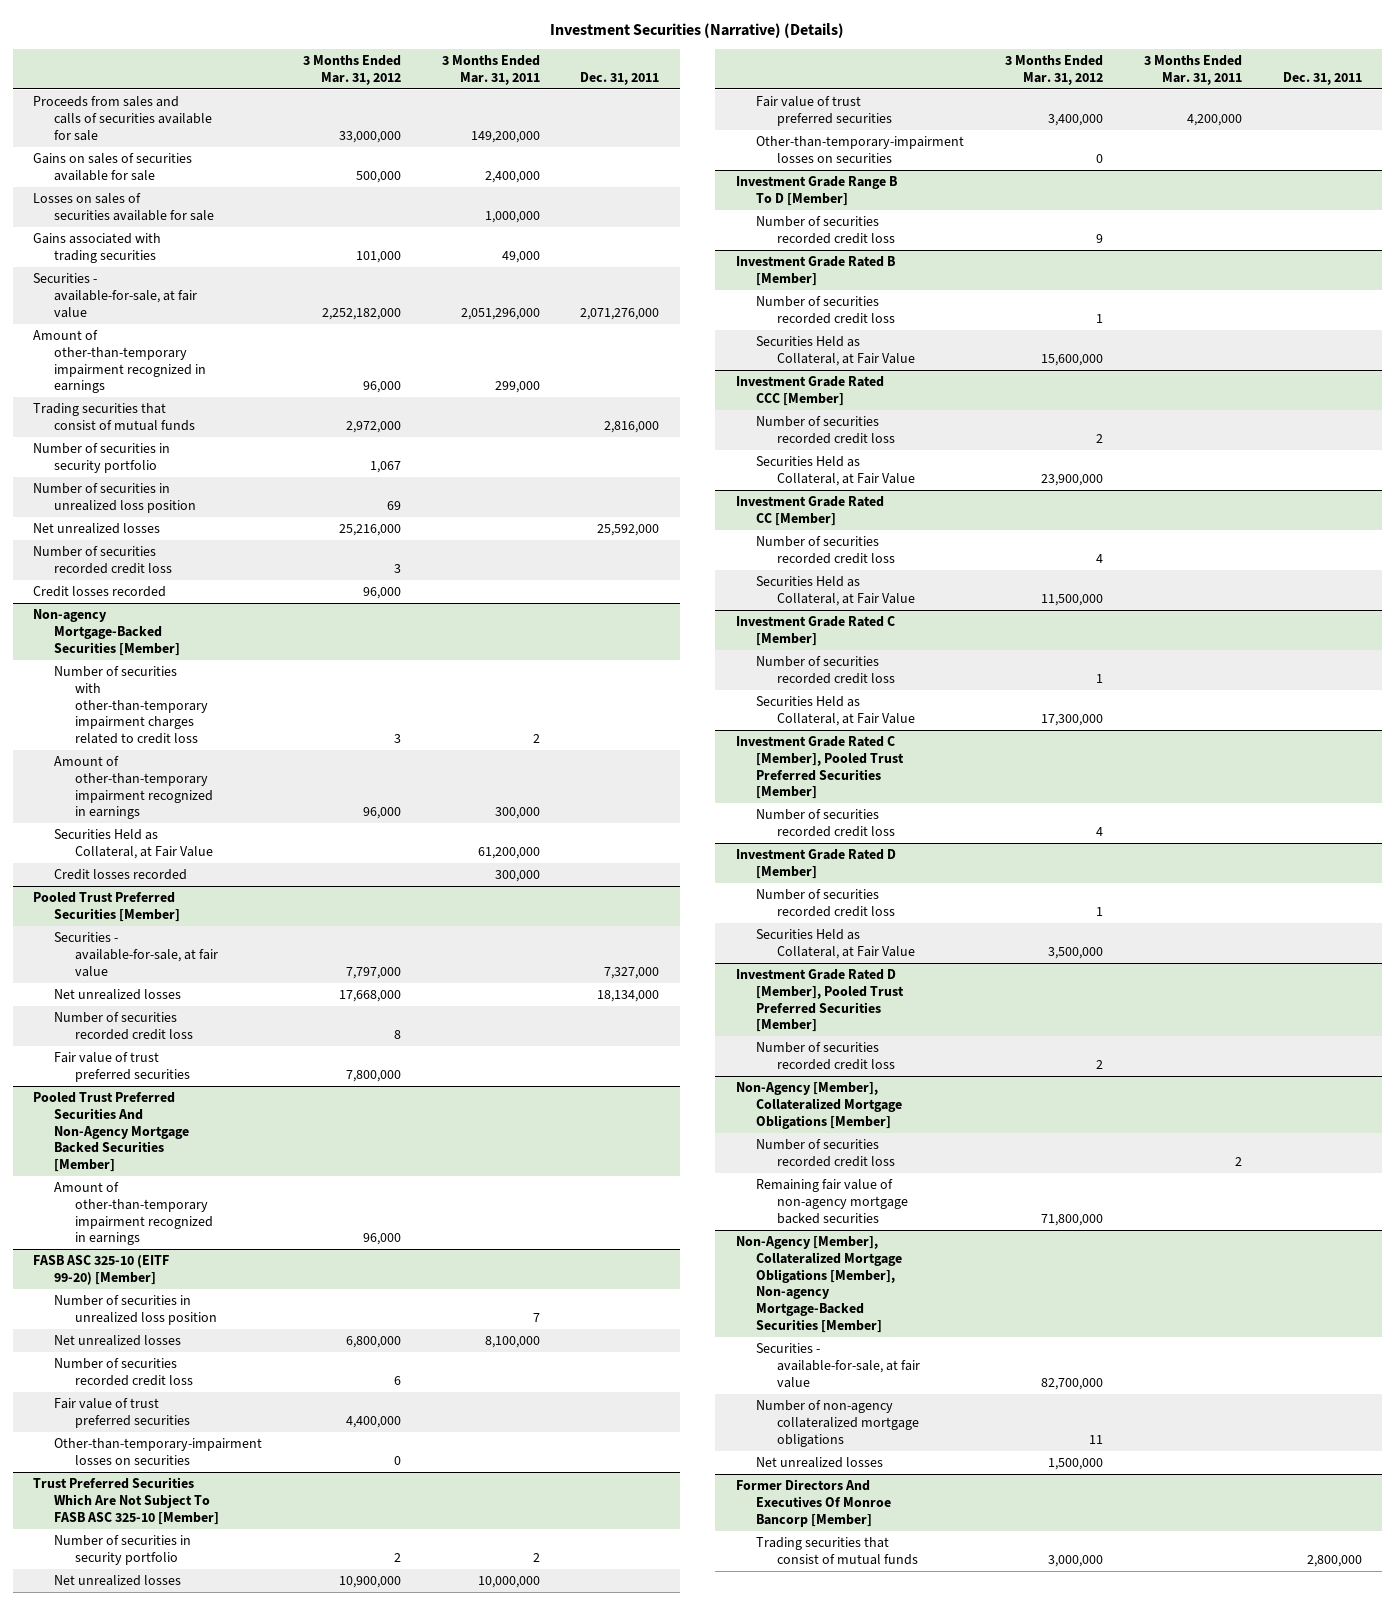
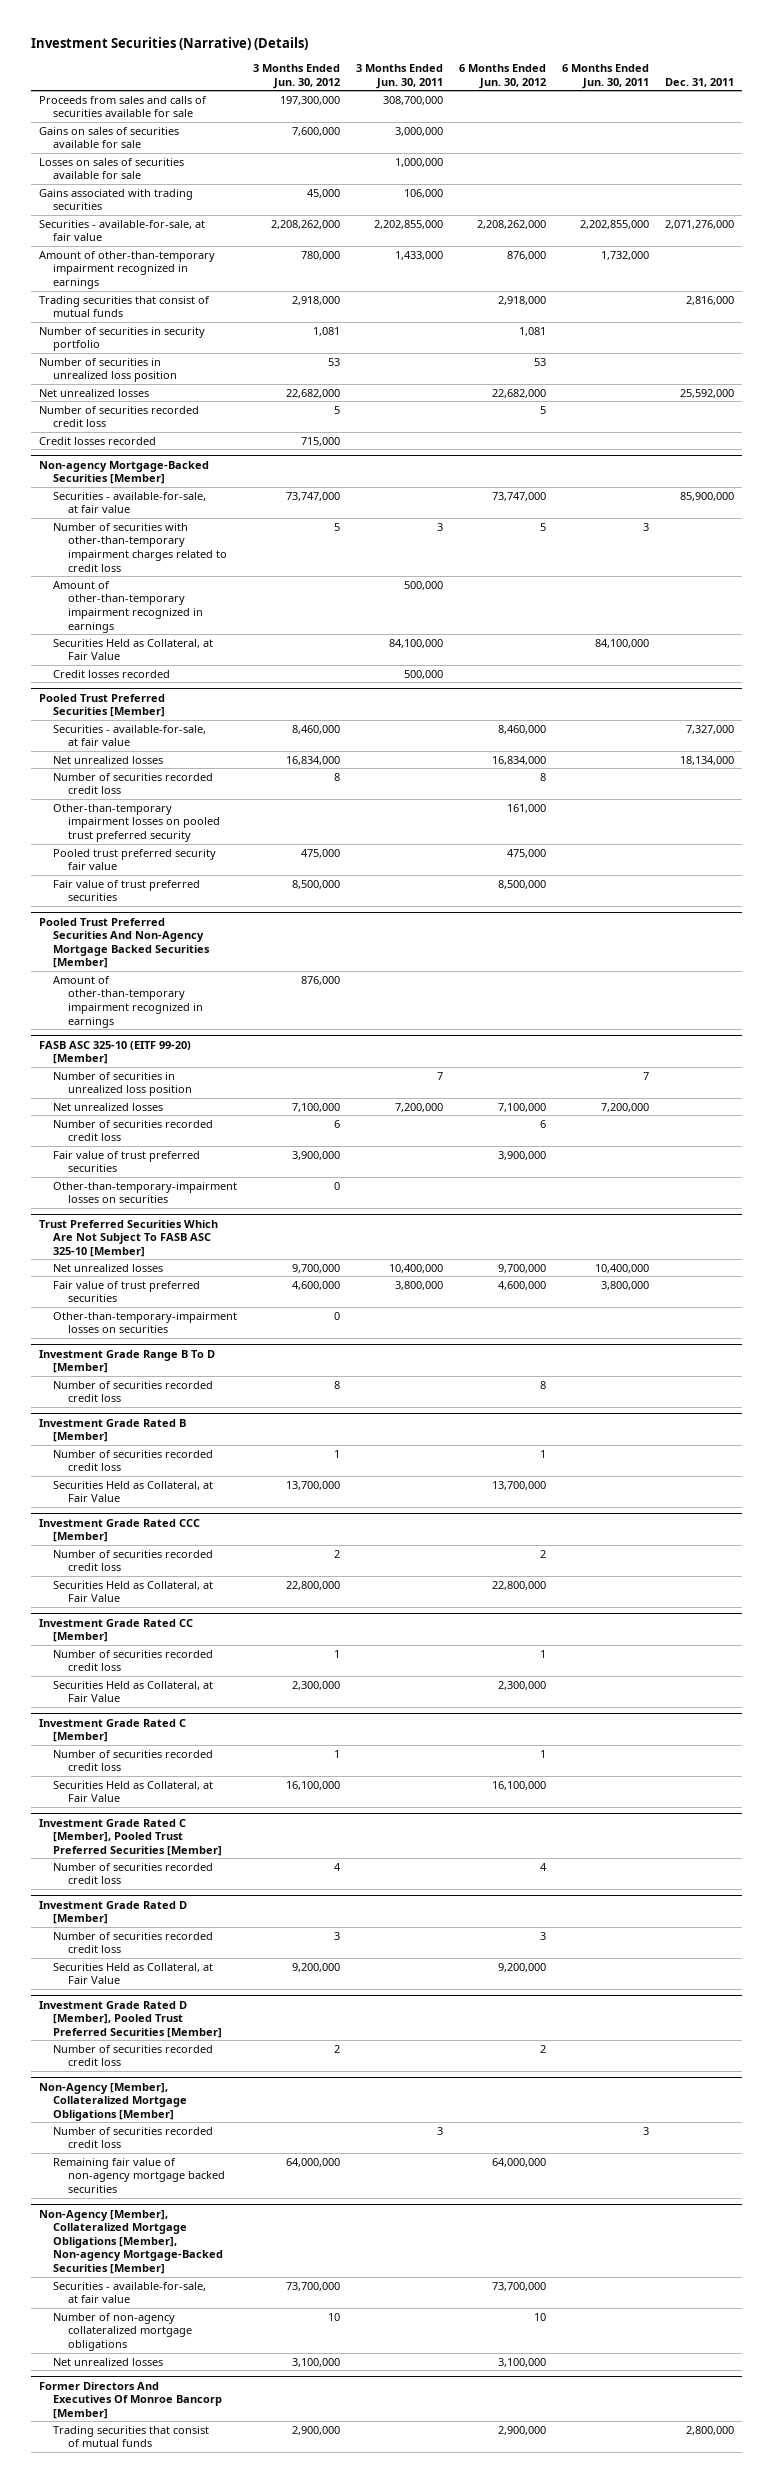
[302,55,401,85] 3 Months Ended Mar. 31, 2012 -> none
[441,55,540,85] 3 Months Ended Mar. 31, 2011 -> none
none -> [253,64,341,89] 3 Months Ended Jun. 30, 2012
none -> [356,64,444,89] 3 Months Ended Jun. 30, 2011
none -> [458,64,546,89] 6 Months Ended Jun. 30, 2012
none -> [561,64,649,89] 6 Months Ended Jun. 30, 2011
none -> [53,491,207,514] Securities - available-for-sale, at fair value
none -> [53,803,220,842] Other-than-temporary impairment losses on pooled trust preferred security
none -> [53,848,217,871] Pooled trust preferred security fair value
[54,1535,192,1566] Number of securities in security portfolio -> none

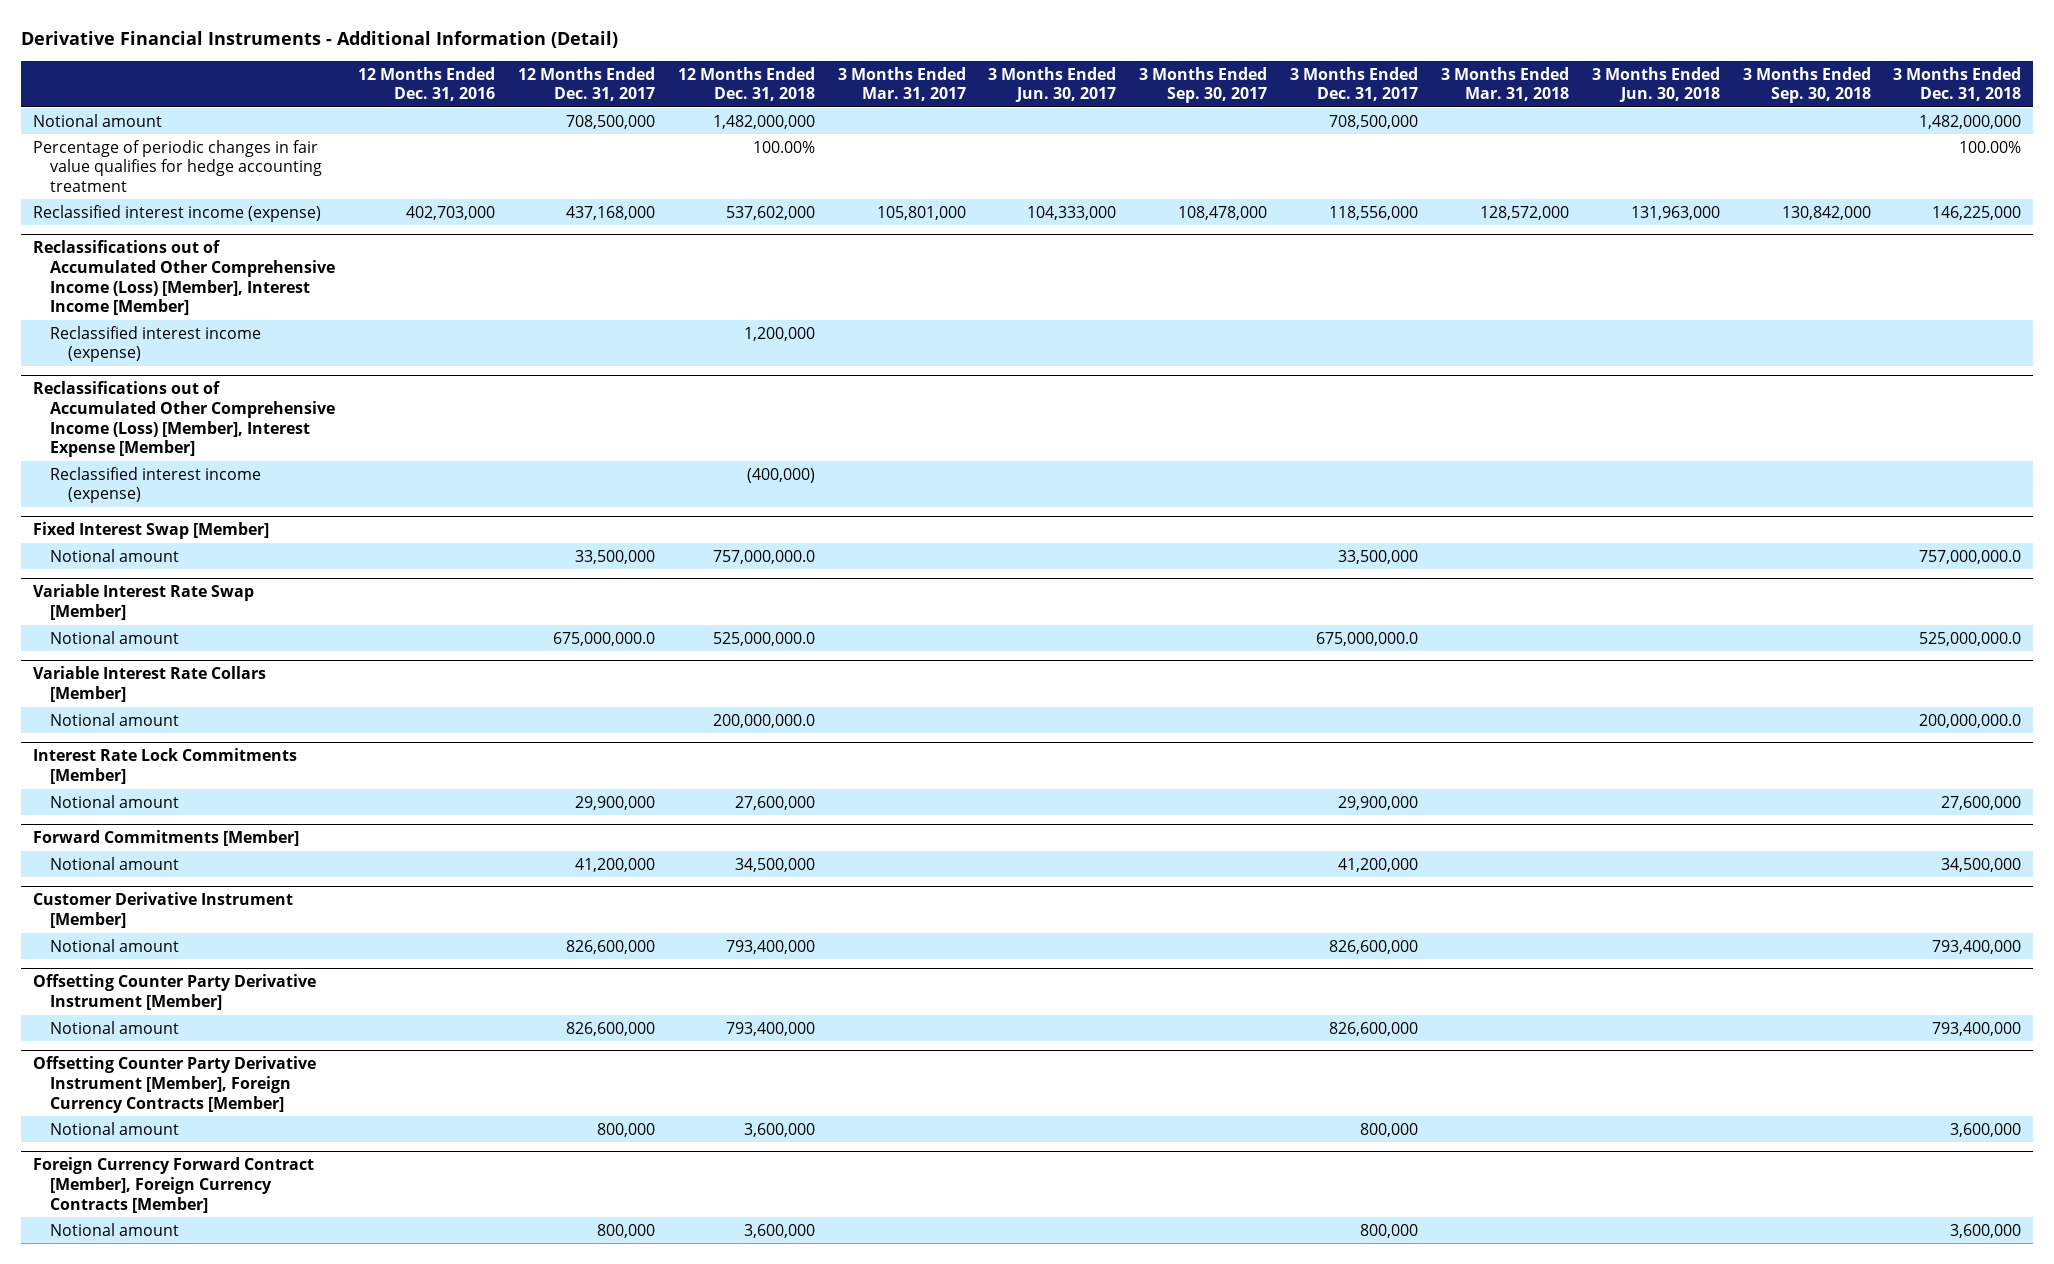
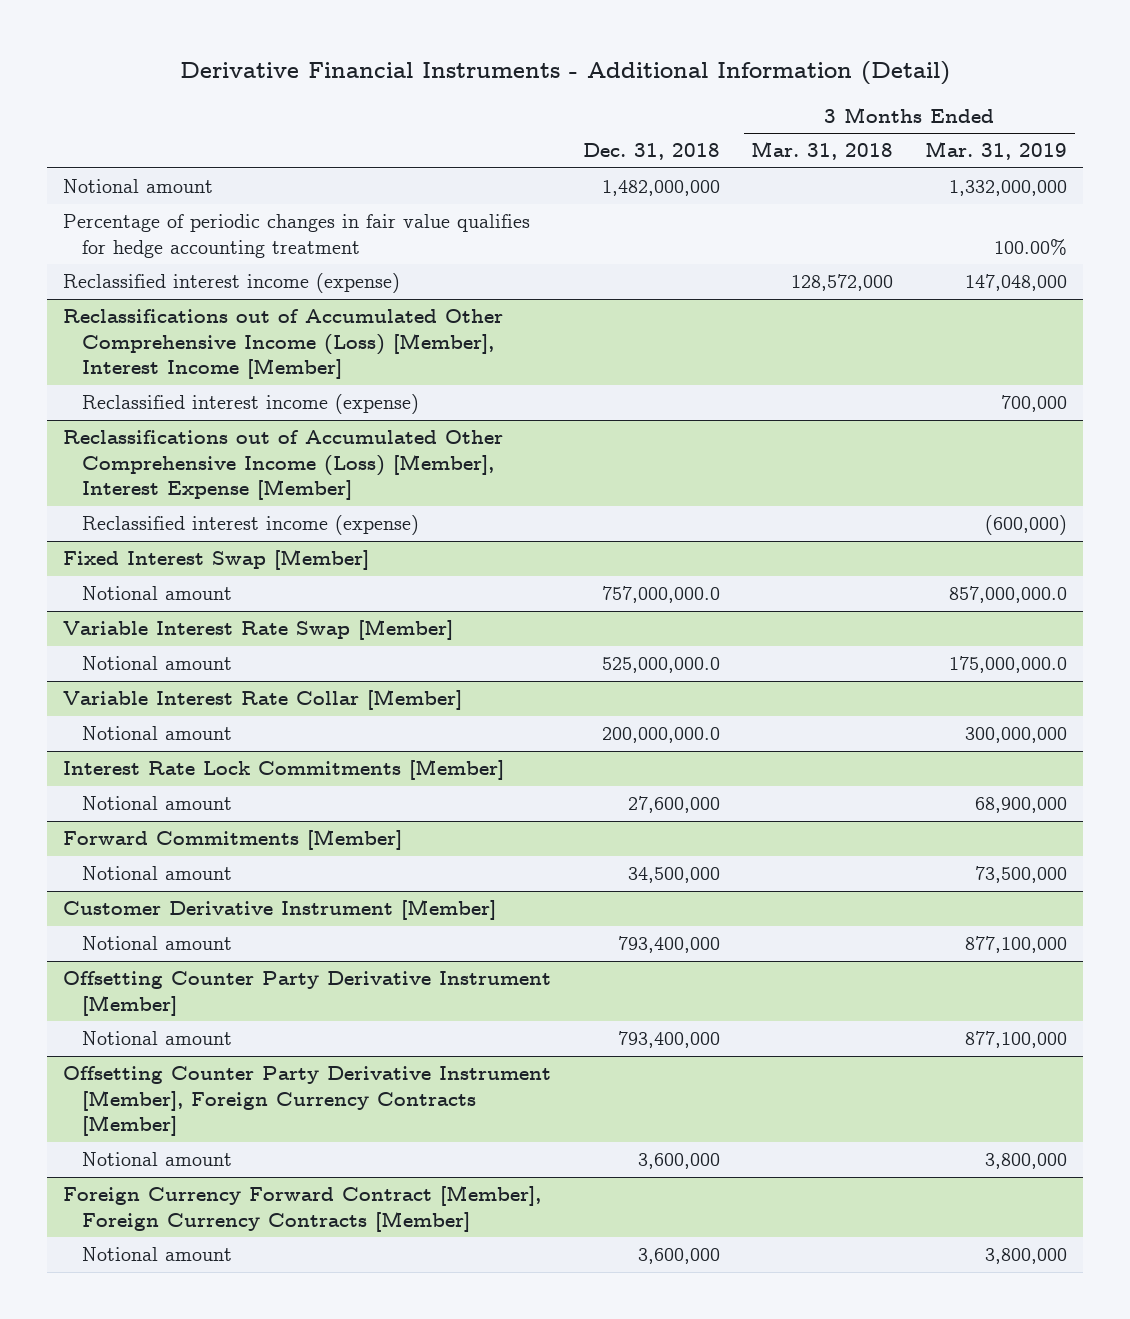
[358,66,496,102] 12 Months Ended Dec. 31, 2016 -> none
[517,66,655,102] 12 Months Ended Dec. 31, 2017 -> none
[677,66,815,102] 12 Months Ended Dec. 31, 2018 -> none
[837,66,966,102] 3 Months Ended Mar. 31, 2017 -> none
[988,66,1117,103] 3 Months Ended Jun. 30, 2017 -> none
[1139,66,1268,104] 3 Months Ended Sep. 30, 2017 -> none
[1290,66,1419,102] 3 Months Ended Dec. 31, 2017 -> none
[1591,66,1720,103] 3 Months Ended Jun. 30, 2018 -> none
[1742,66,1871,104] 3 Months Ended Sep. 30, 2018 -> none
[1893,66,2022,102] 3 Months Ended Dec. 31, 2018 -> none
none -> [582,143,720,161] Dec. 31, 2018
none -> [925,141,1068,161] Mar. 31, 2019
[32,666,266,703] Variable Interest Rate Collars [Member] -> [63,689,463,711] Variable Interest Rate Collar [Member]

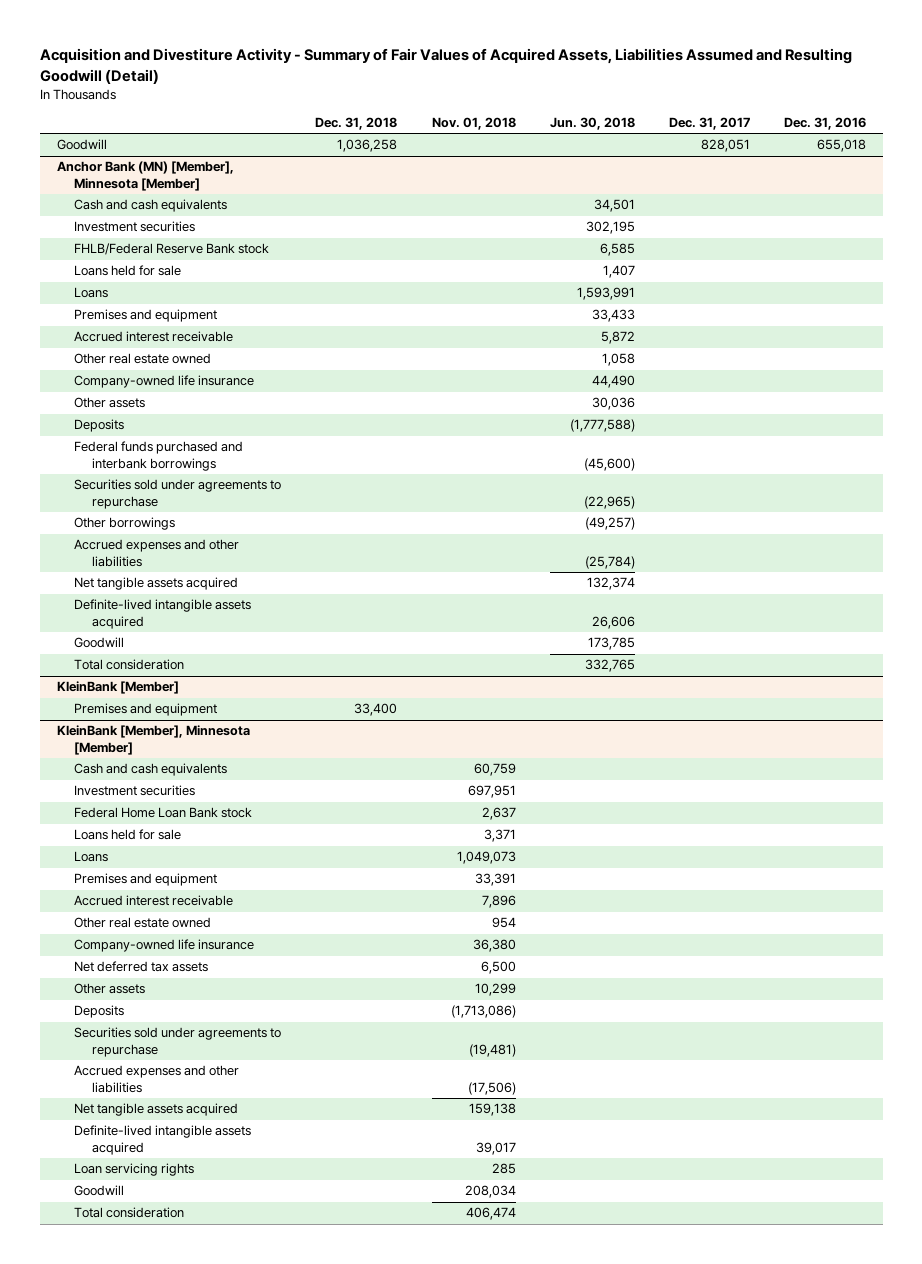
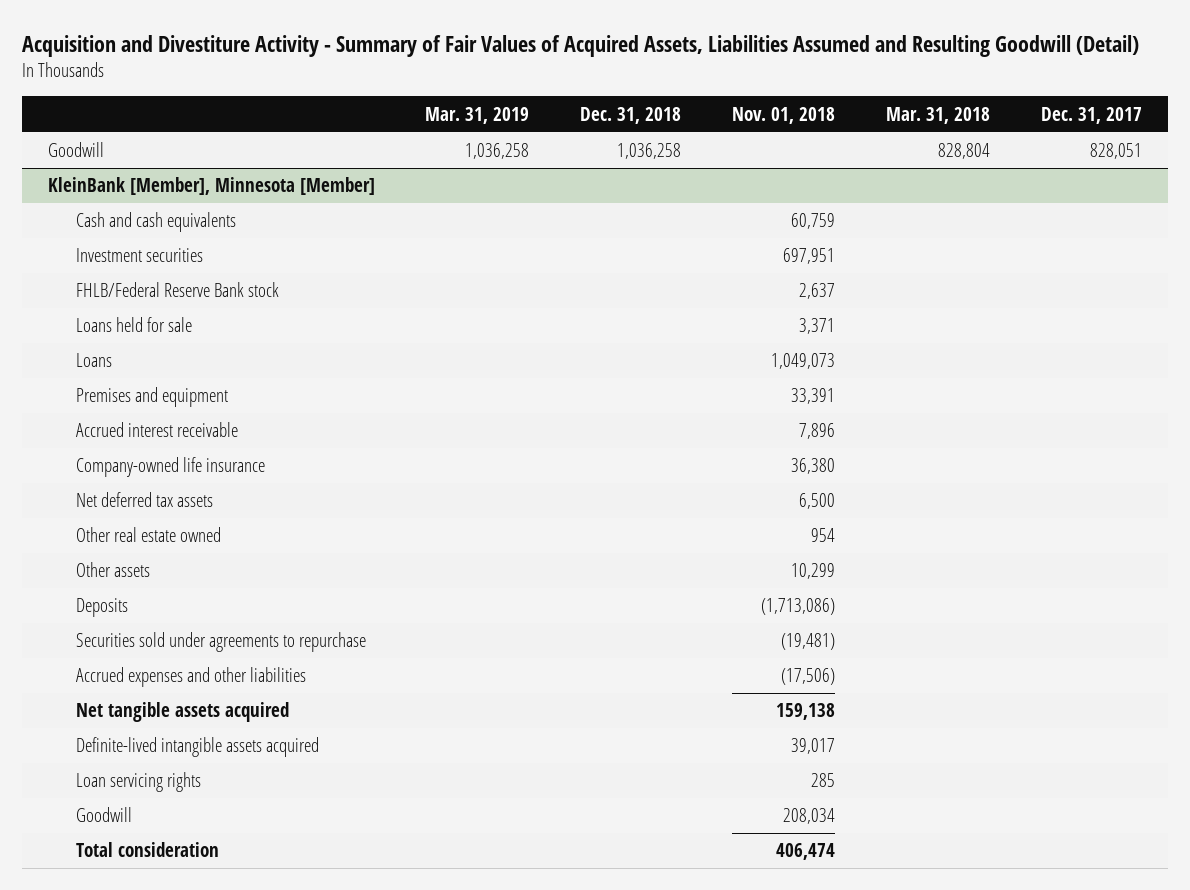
[549,117,635,131] Jun. 30, 2018 -> none
[783,117,866,131] Dec. 31, 2016 -> none
none -> [425,106,530,124] Mar. 31, 2019
none -> [886,106,991,124] Mar. 31, 2018
[56,161,234,191] Anchor Bank (MN) [Member], Minnesota [Member] -> none
[74,199,228,213] Cash and cash equivalents -> none
[74,221,196,233] Investment securities -> none
[74,243,270,256] FHLB/Federal Reserve Bank stock -> none
[74,265,182,277] Loans held for sale -> none
[74,287,109,299] Loans -> none
[74,309,218,323] Premises and equipment -> none
[74,331,234,343] Accrued interest receivable -> none
[74,353,212,365] Other real estate owned -> none
[74,375,255,389] Company-owned life insurance -> none
[74,397,146,409] Other assets -> none
[74,419,125,433] Deposits -> none
[74,441,244,471] Federal funds purchased and interbank borrowings -> none
[74,479,282,509] Securities sold under agreements to repurchase -> none
[74,517,176,531] Other borrowings -> none
[74,539,240,567] Accrued expenses and other liabilities -> none
[74,577,239,591] Net tangible assets acquired -> none
[74,599,252,629] Definite-lived intangible assets acquired -> none
[74,637,125,649] Goodwill -> none
[74,659,185,671] Total consideration -> none
[56,681,179,695] KleinBank [Member] -> none
[74,703,218,717] Premises and equipment -> none
[74,807,253,819] Federal Home Loan Bank stock -> [76,282,280,298] FHLB/Federal Reserve Bank stock
[74,917,212,929] Other real estate owned -> [76,527,222,543] Other real estate owned

